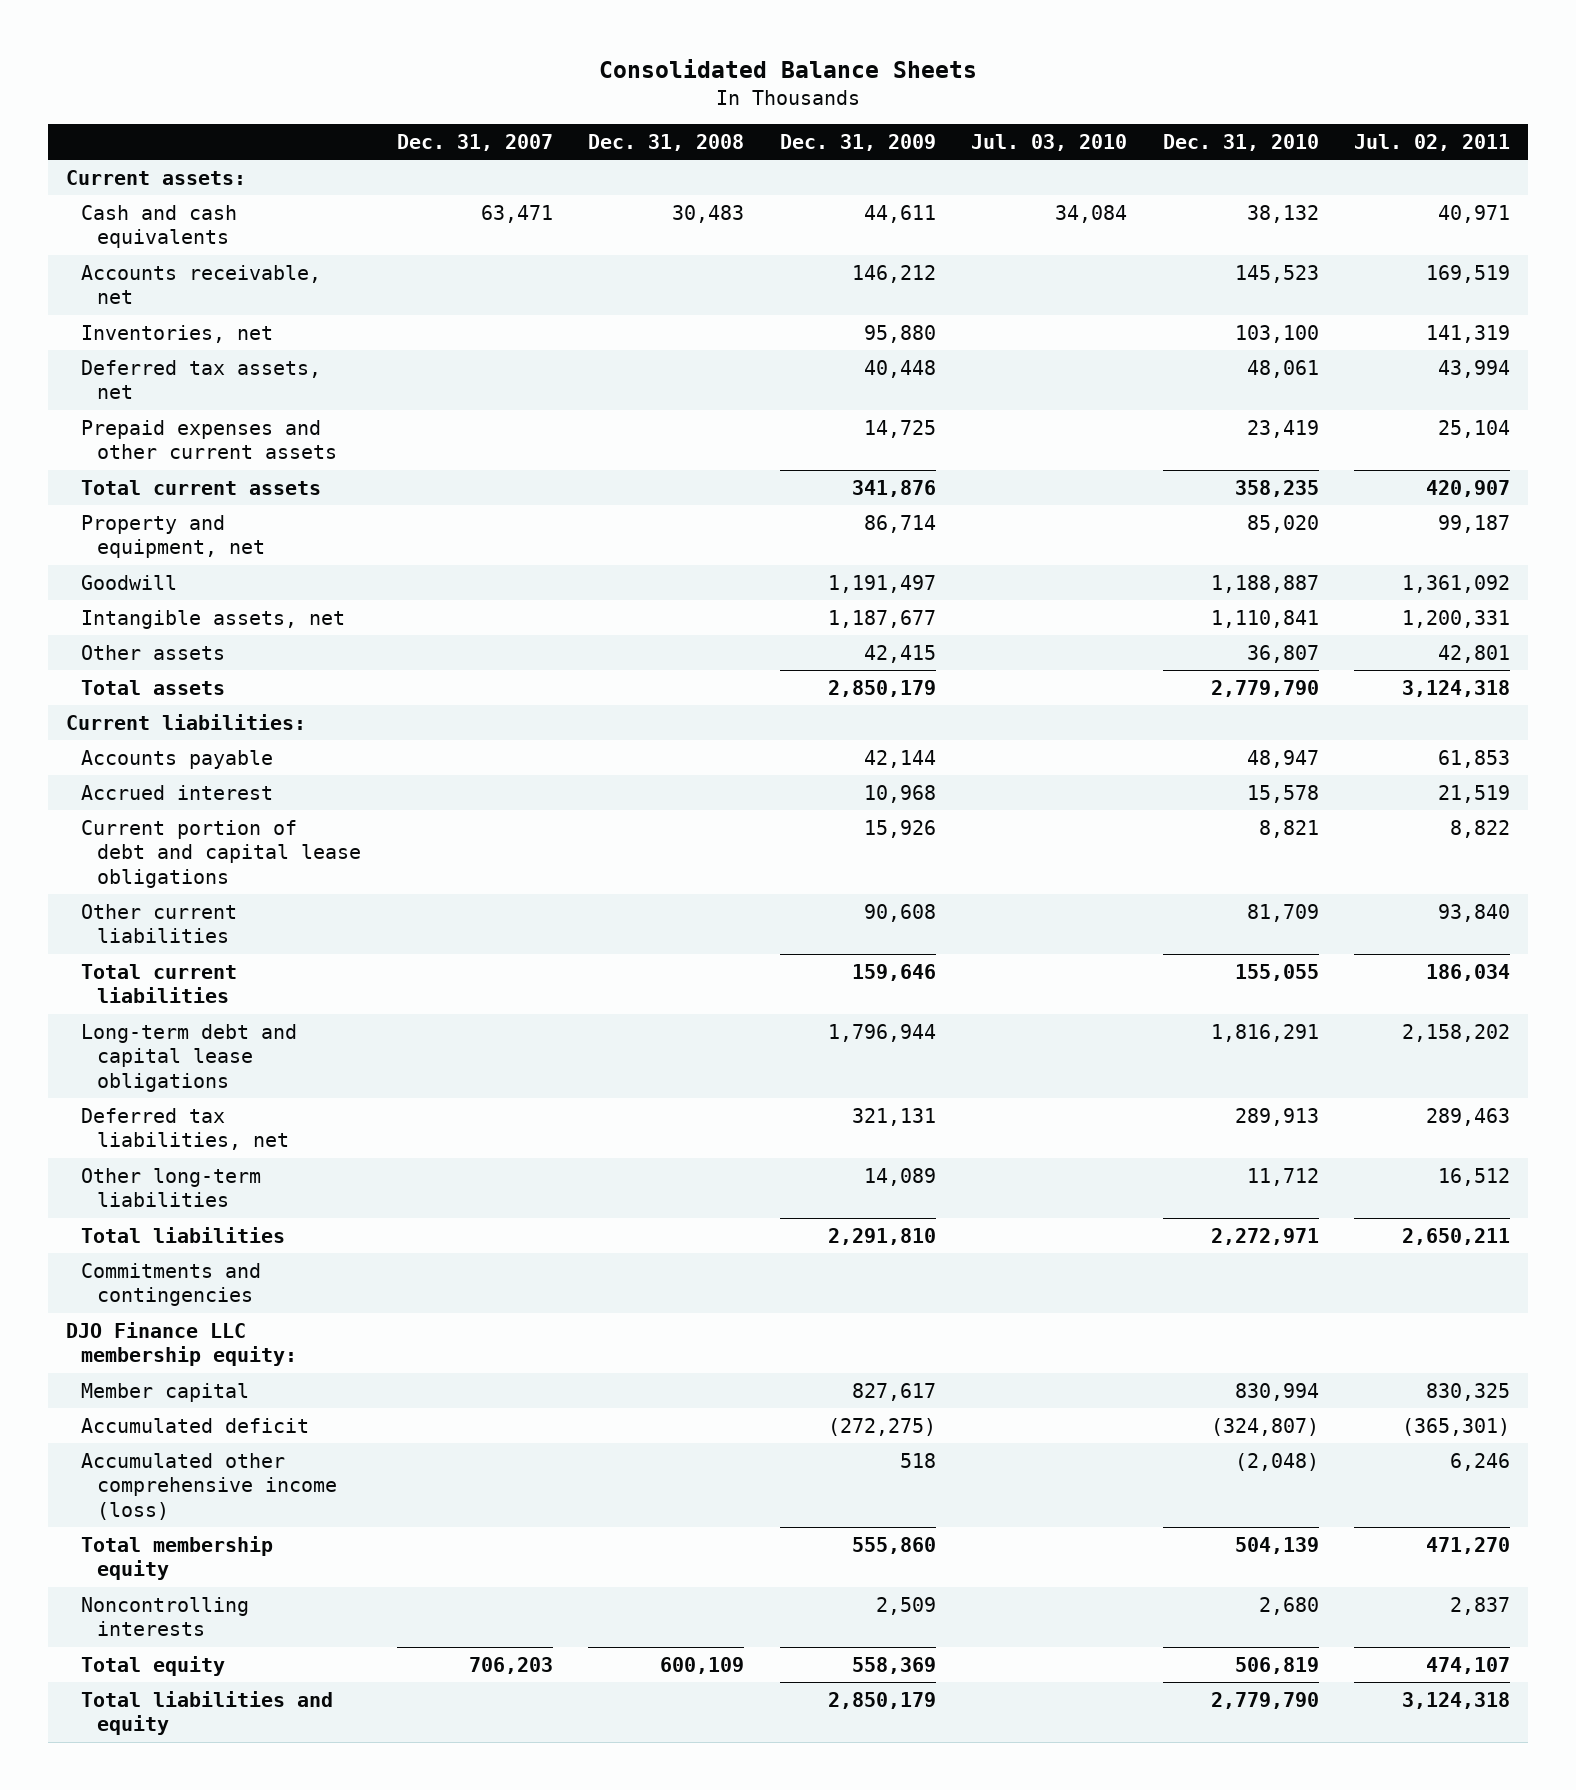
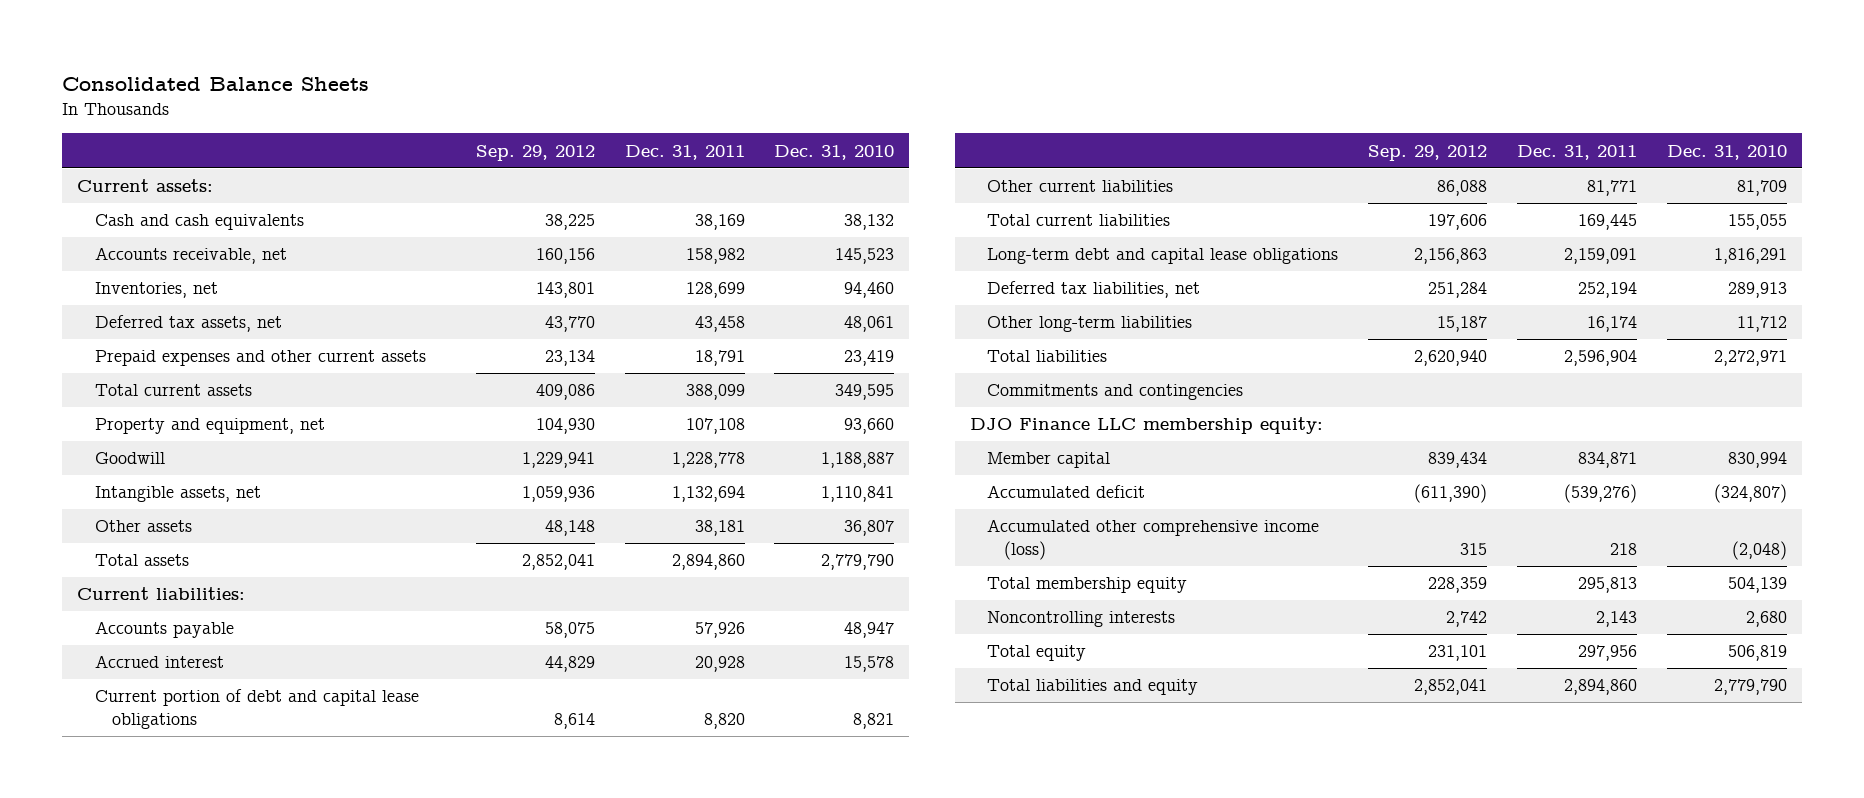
[396,133,553,151] Dec. 31, 2007 -> none
[588,133,745,151] Dec. 31, 2008 -> none
[779,133,936,151] Dec. 31, 2009 -> none
[971,133,1128,151] Jul. 03, 2010 -> none
[1354,133,1511,151] Jul. 02, 2011 -> none
none -> [475,144,595,161] Sep. 29, 2012
none -> [624,144,745,160] Dec. 31, 2011
[1234,324,1319,343] 103,100 -> [844,282,895,299] 94,460
[1234,479,1319,497] 358,235 -> [835,384,895,401] 349,595
[1246,514,1319,533] 85,020 -> [844,418,895,435] 93,660

